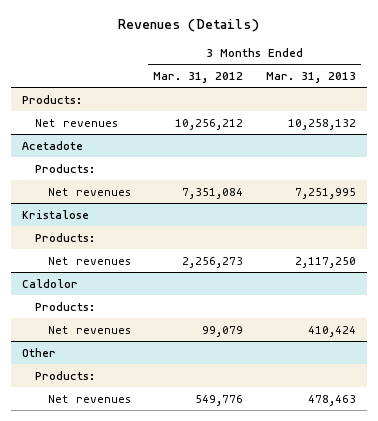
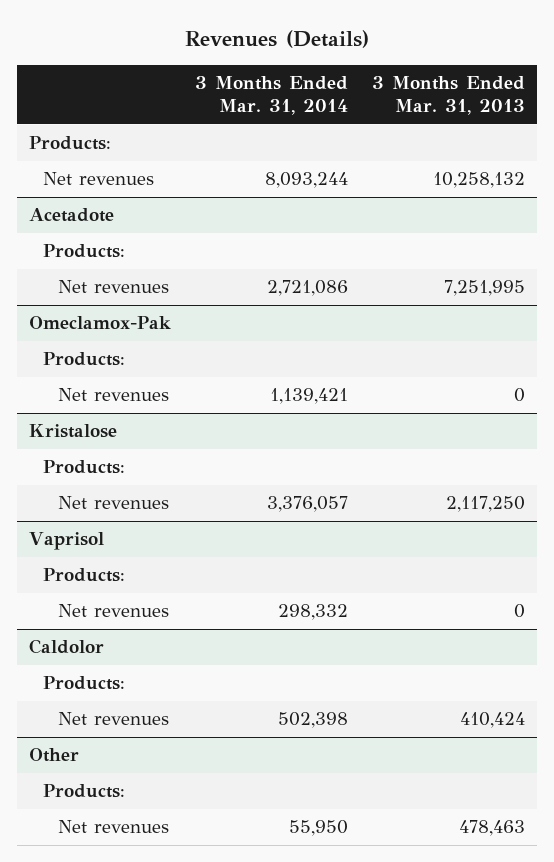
[153,72,244,84] Mar. 31, 2012 -> none
none -> [194,76,348,116] 3 Months Ended Mar. 31, 2014
none -> [28,316,171,330] Omeclamox-Pak
none -> [43,352,126,367] Products:
none -> [57,388,169,402] Net revenues
none -> [28,532,104,551] Vaprisol
none -> [43,568,126,583] Products:
none -> [57,604,169,618] Net revenues

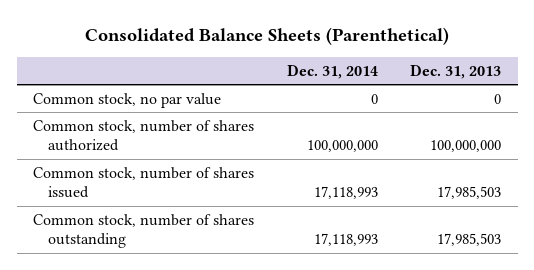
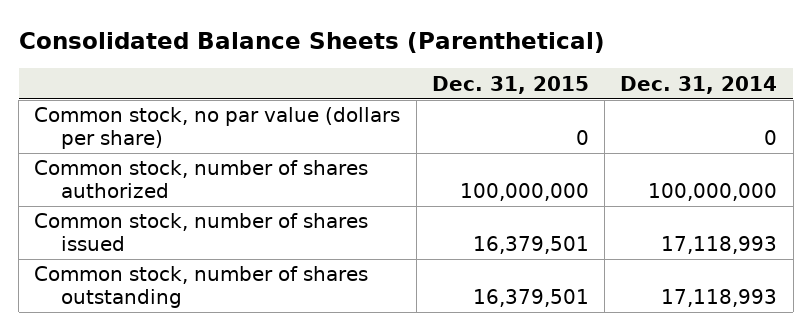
[410,63,502,79] Dec. 31, 2013 -> none
none -> [431,75,589,94] Dec. 31, 2015
[32,92,221,108] Common stock, no par value -> [34,107,401,149] Common stock, no par value (dollars per share)

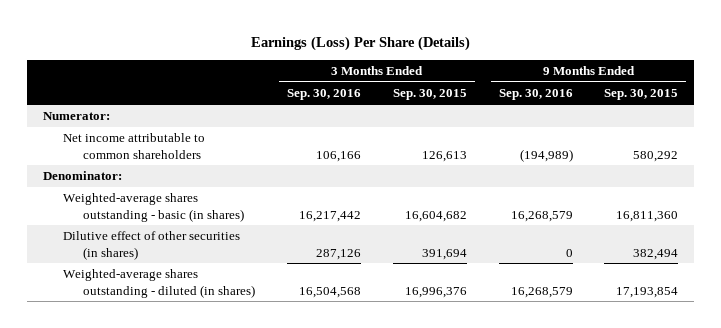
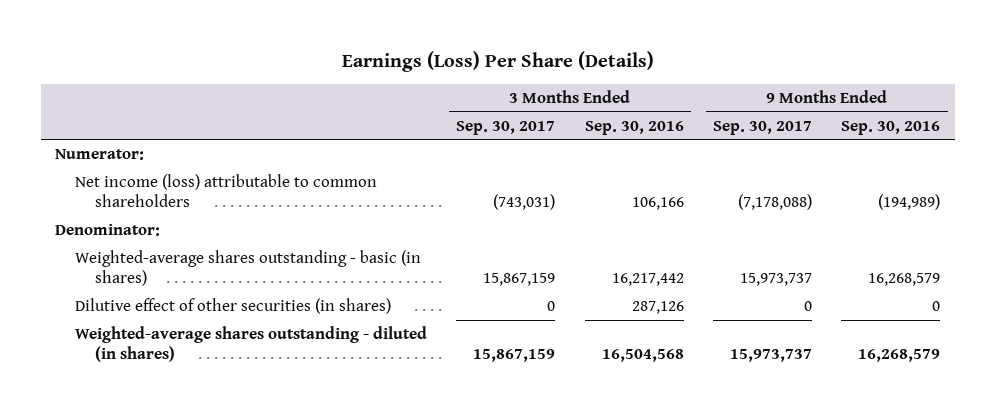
[392,89,467,101] Sep. 30, 2015 -> none
[604,89,679,101] Sep. 30, 2015 -> none
none -> [456,120,556,135] Sep. 30, 2017
none -> [713,120,813,135] Sep. 30, 2017
[63,133,206,159] Net income attributable to common shareholders -> [75,174,378,208] Net income (loss) attributable to common shareholders

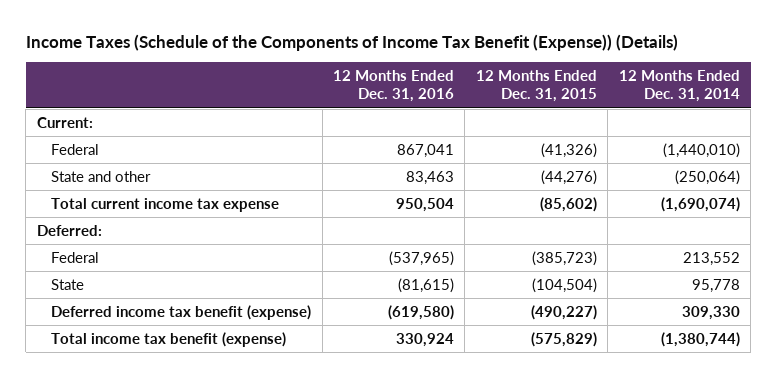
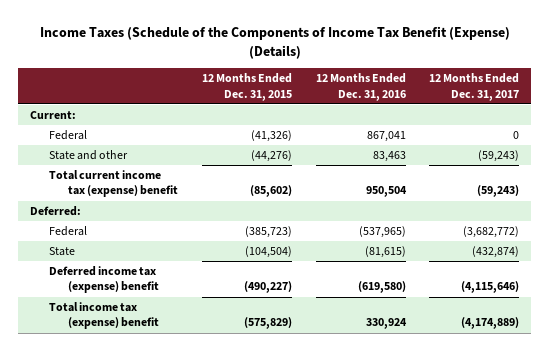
[25,34,678,52] Income Taxes (Schedule of the Components of Income Tax Benefit (Expense)) (Details) -> [39,26,510,60] Income Taxes (Schedule of the Components of Income Tax Benefit (Expense) (Details)
[618,70,740,103] 12 Months Ended Dec. 31, 2014 -> none
none -> [429,73,520,101] 12 Months Ended Dec. 31, 2017
[51,197,280,212] Total current income tax expense -> [49,170,179,198] Total current income tax (expense) benefit
[51,304,312,320] Deferred income tax benefit (expense) -> [49,266,160,294] Deferred income tax (expense) benefit
[51,331,287,347] Total income tax benefit (expense) -> [49,302,160,330] Total income tax (expense) benefit

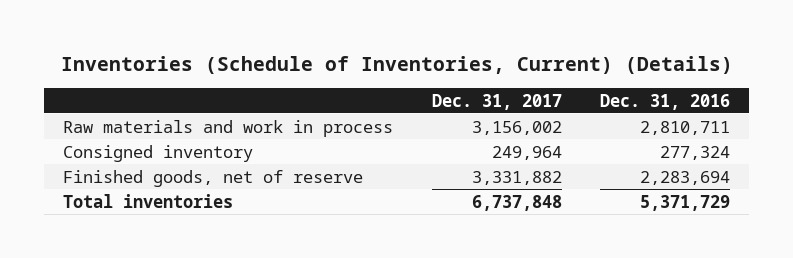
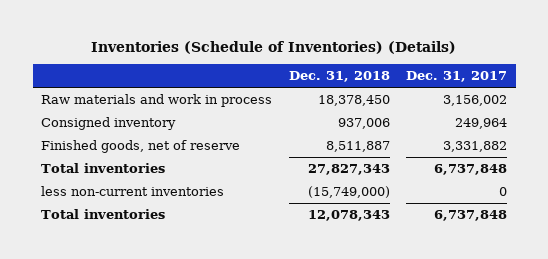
[60,55,733,74] Inventories (Schedule of Inventories, Current) (Details) -> [91,40,457,54] Inventories (Schedule of Inventories) (Details)
[600,93,731,110] Dec. 31, 2016 -> none
none -> [288,71,390,83] Dec. 31, 2018
none -> [40,186,224,197] less non-current inventories
none -> [40,209,165,220] Total inventories

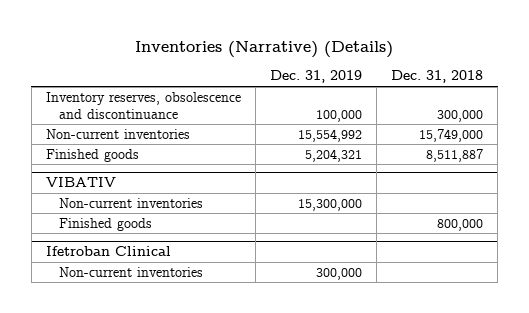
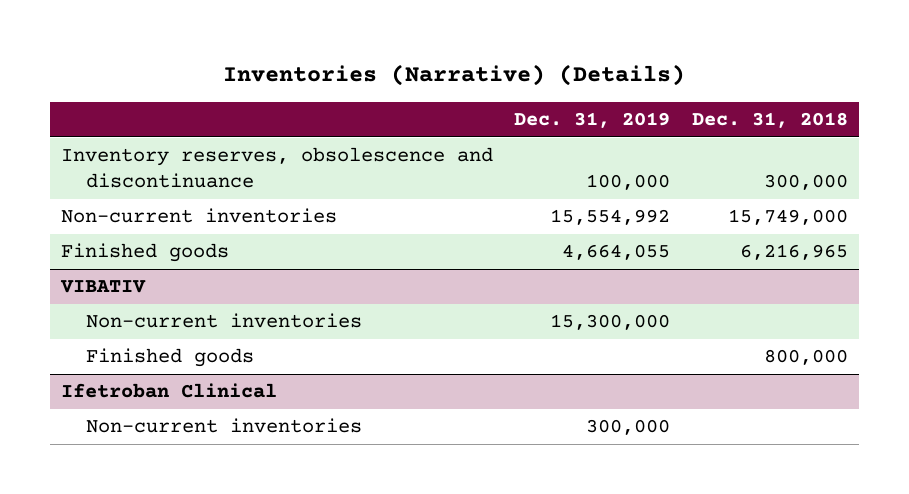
[304,148,362,162] 5,204,321 -> [562,244,671,261] 4,664,055
[426,148,484,162] 8,511,887 -> [740,244,849,261] 6,216,965

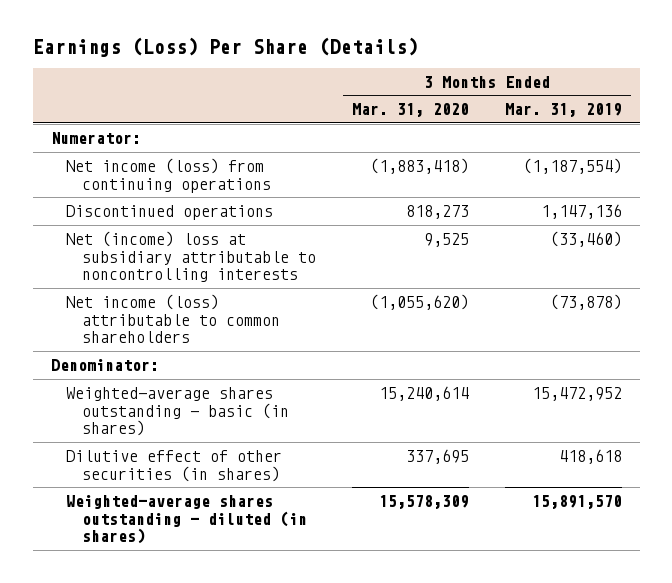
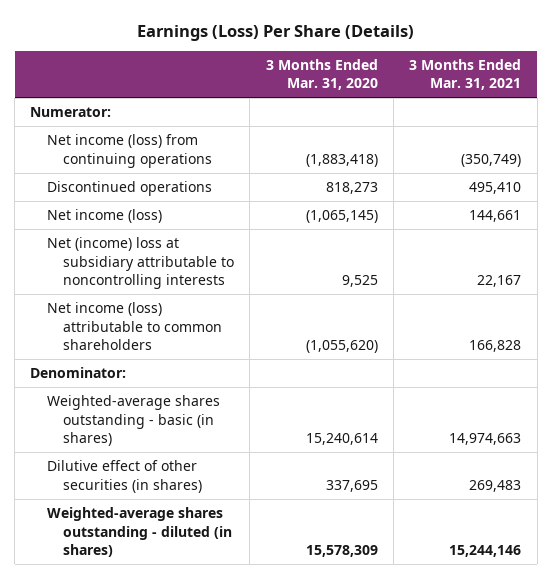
[504,103,622,118] Mar. 31, 2019 -> none
none -> [409,59,522,91] 3 Months Ended Mar. 31, 2021
none -> [46,209,162,224] Net income (loss)

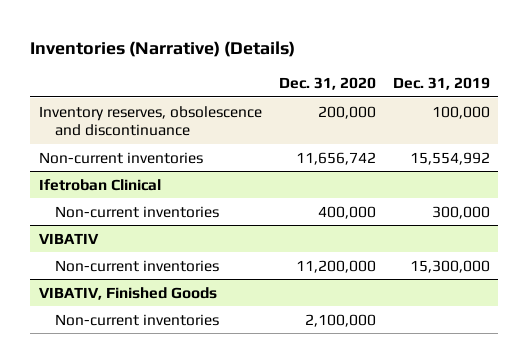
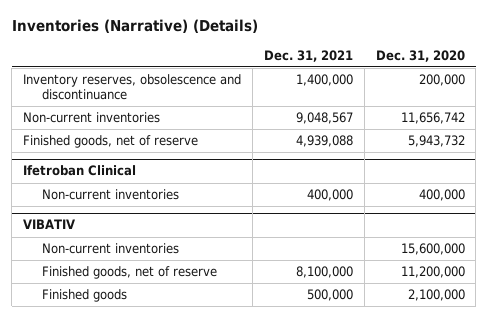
[392,77,490,91] Dec. 31, 2019 -> none
none -> [263,49,353,62] Dec. 31, 2021
none -> [23,135,199,149] Finished goods, net of reserve
[38,286,217,300] VIBATIV, Finished Goods -> none
[54,313,219,326] Non-current inventories -> none
[295,259,376,273] 11,200,000 -> [400,243,465,256] 15,600,000
none -> [42,266,218,280] Finished goods, net of reserve
none -> [42,289,128,303] Finished goods

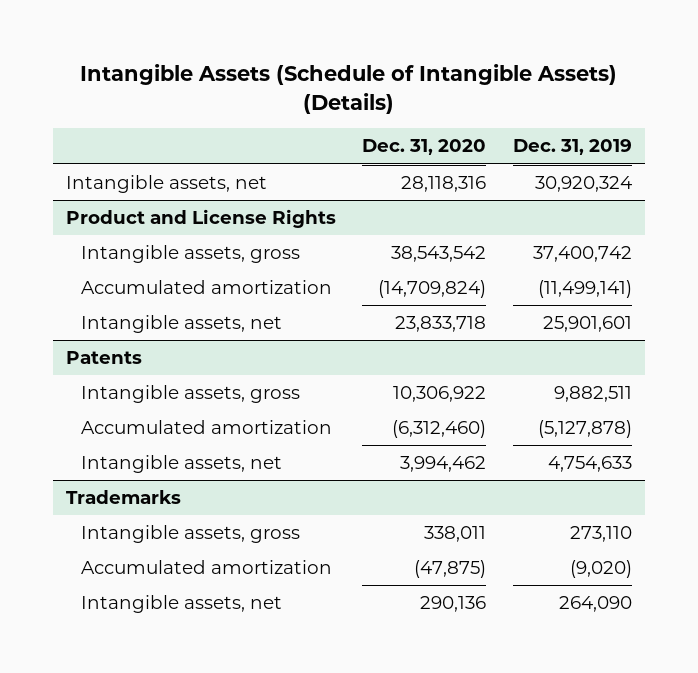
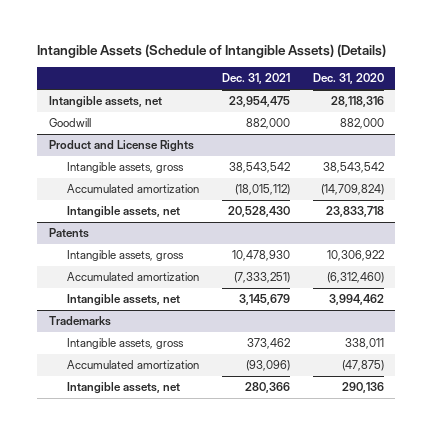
[512,139,632,156] Dec. 31, 2019 -> none
none -> [221,73,290,85] Dec. 31, 2021
none -> [48,118,91,128] Goodwill

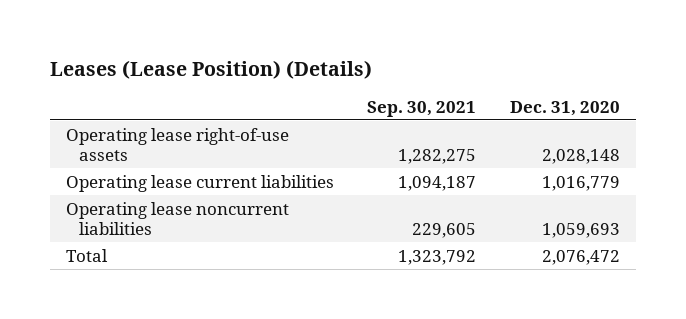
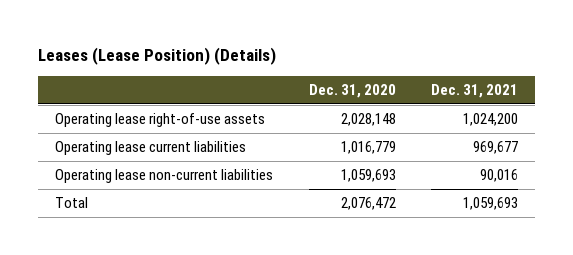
[367,100,477,117] Sep. 30, 2021 -> none
none -> [430,84,518,99] Dec. 31, 2021
[66,201,290,235] Operating lease noncurrent liabilities -> [55,169,274,184] Operating lease non-current liabilities

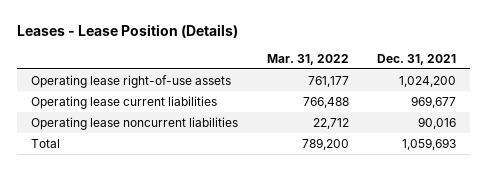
[37,46,276,65] Leases (Lease Position) (Details) -> [16,23,238,38] Leases - Lease Position (Details)
[308,84,396,99] Dec. 31, 2020 -> none
none -> [266,53,349,65] Mar. 31, 2022
[55,169,274,184] Operating lease non-current liabilities -> [31,116,239,130] Operating lease noncurrent liabilities

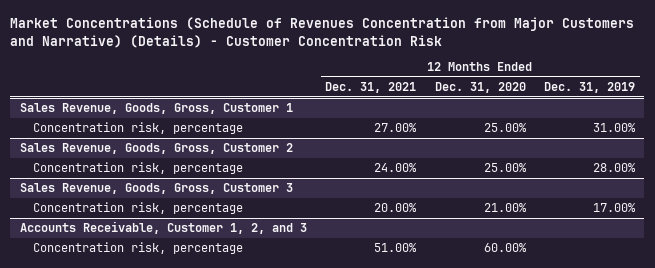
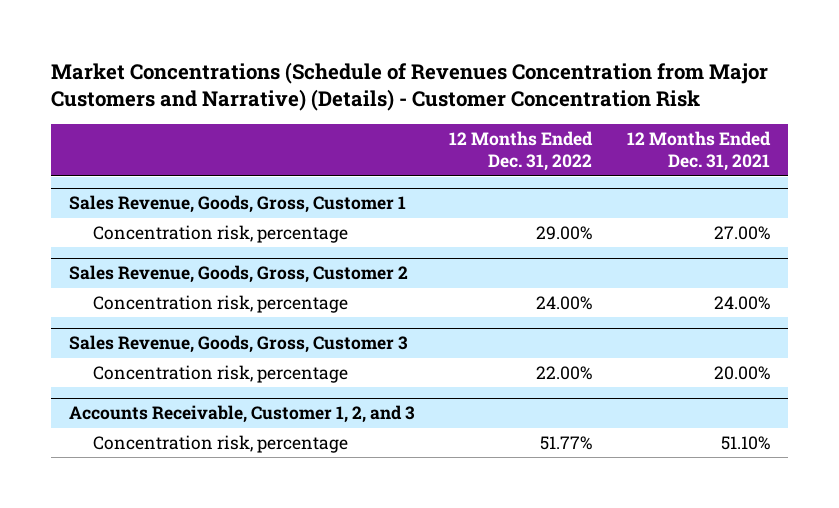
[434,81,526,93] Dec. 31, 2020 -> none
[544,81,636,93] Dec. 31, 2019 -> none
none -> [449,131,594,172] 12 Months Ended Dec. 31, 2022
[374,243,418,253] 51.00% -> [721,436,771,451] 51.10%

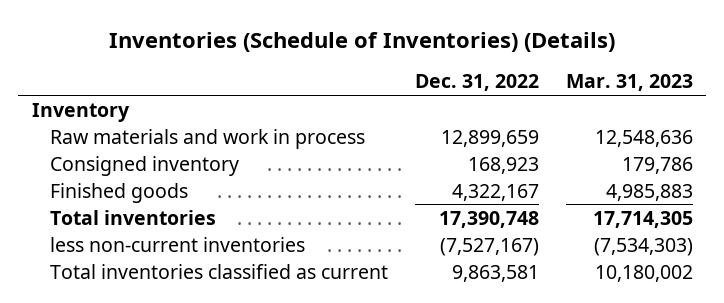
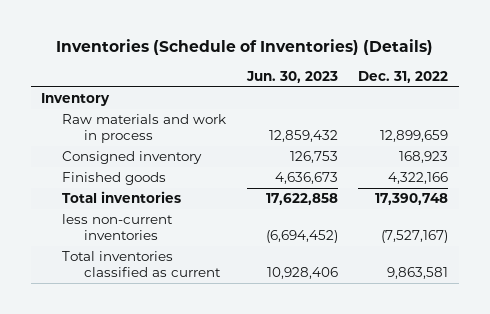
[565,74,693,92] Mar. 31, 2023 -> none
none -> [245,70,338,83] Jun. 30, 2023
[452,183,540,201] 4,322,167 -> [388,172,449,185] 4,322,166

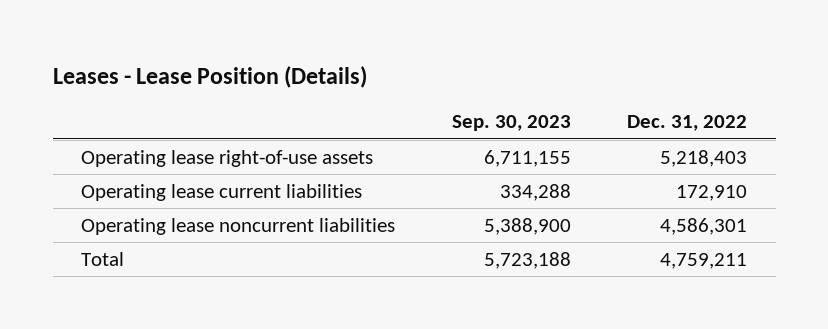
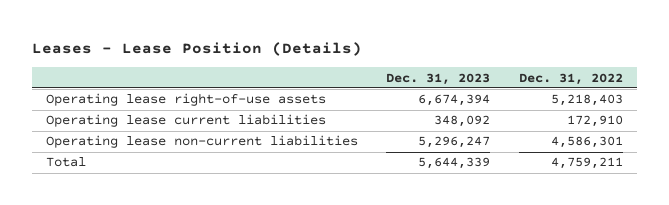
[451,115,571,132] Sep. 30, 2023 -> none
none -> [386,72,491,85] Dec. 31, 2023
[80,217,395,235] Operating lease noncurrent liabilities -> [45,135,358,149] Operating lease non-current liabilities

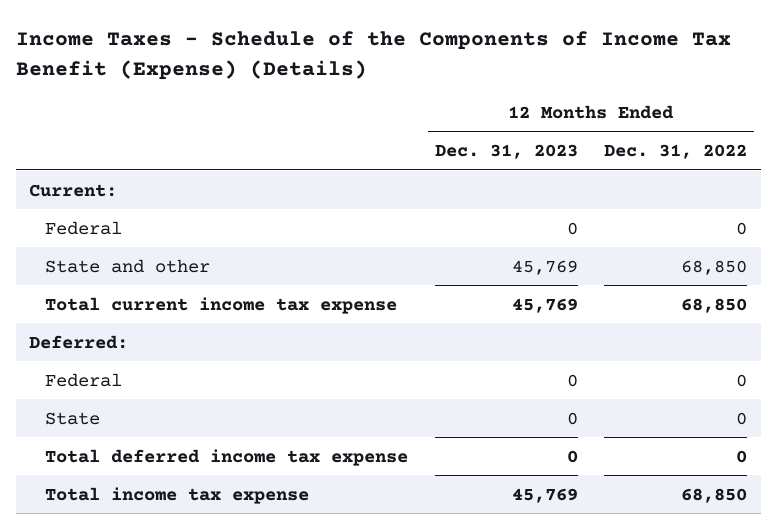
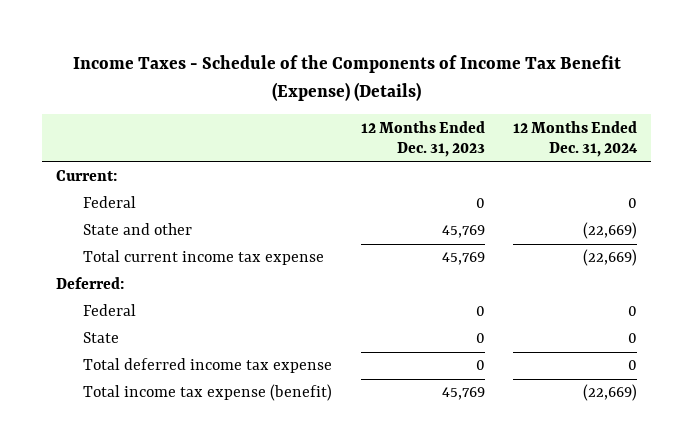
[604,144,748,160] Dec. 31, 2022 -> none
none -> [513,120,639,158] 12 Months Ended Dec. 31, 2024
[44,486,309,504] Total income tax expense -> [83,384,333,402] Total income tax expense (benefit)

